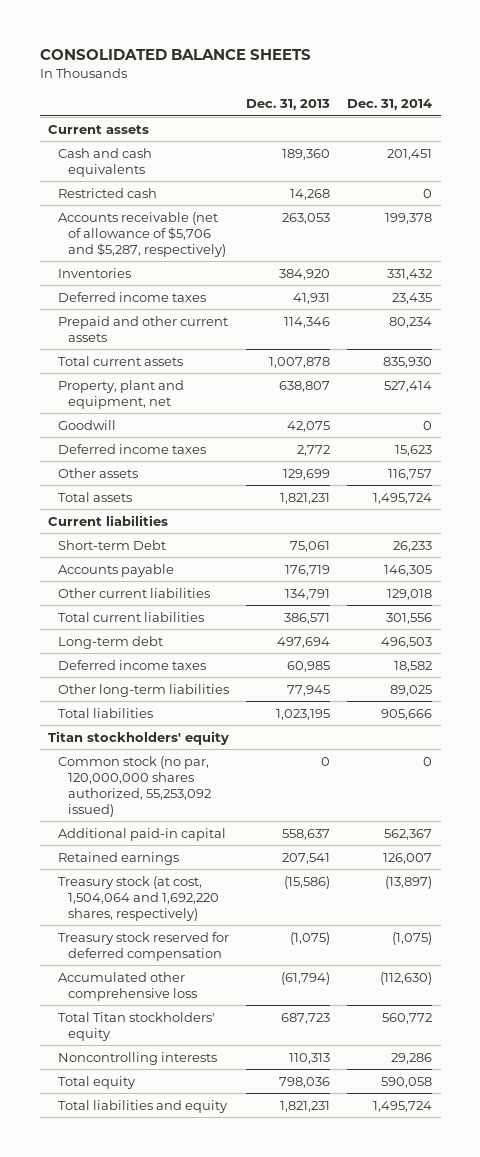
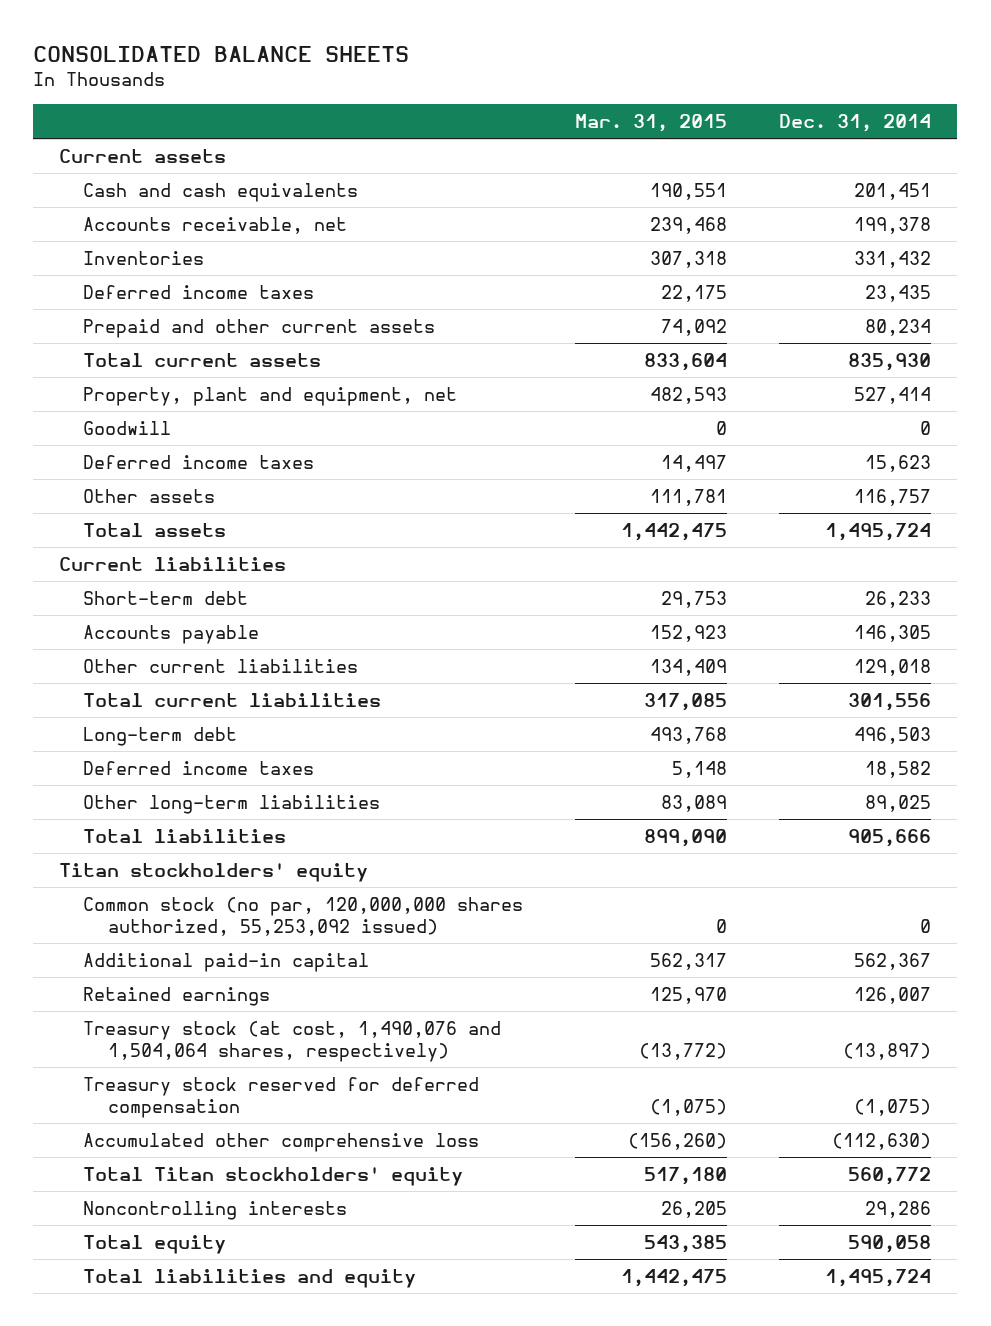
[246,98,331,110] Dec. 31, 2013 -> none
none -> [575,113,728,132] Mar. 31, 2015
[58,187,158,198] Restricted cash -> none
[58,211,227,257] Accounts receivable (net of allowance of $5,706 and $5,287, respectively) -> [83,216,348,234] Accounts receivable, net
[58,539,167,550] Short-term Debt -> [83,590,249,605] Short-term debt
[58,875,220,921] Treasury stock (at cost, 1,504,064 and 1,692,220 shares, respectively) -> [83,1020,502,1063] Treasury stock (at cost, 1,490,076 and 1,504,064 shares, respectively)

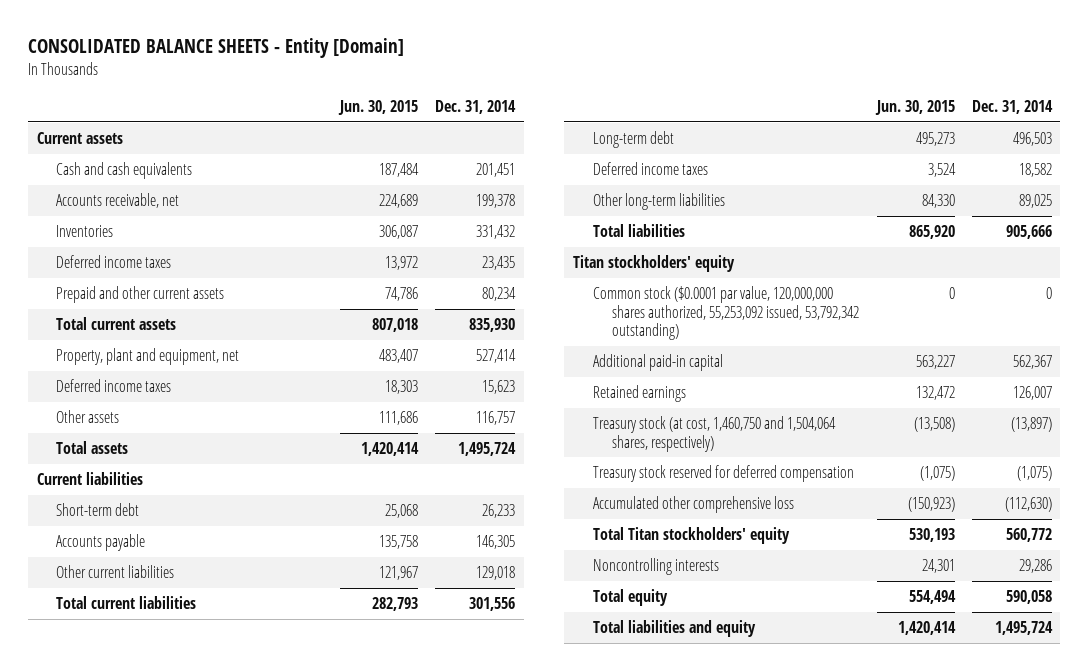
[33,45,410,62] CONSOLIDATED BALANCE SHEETS -> [28,38,405,59] CONSOLIDATED BALANCE SHEETS - Entity [Domain]
[575,113,728,132] Mar. 31, 2015 -> none
none -> [338,100,419,116] Jun. 30, 2015
[83,420,172,435] Goodwill -> none
[83,896,524,937] Common stock (no par, 120,000,000 shares authorized, 55,253,092 issued) -> [592,286,860,341] Common stock ($0.0001 par value, 120,000,000 shares authorized, 55,253,092 issued, 53,792,342 outstanding)
[83,1020,502,1063] Treasury stock (at cost, 1,490,076 and 1,504,064 shares, respectively) -> [592,416,836,452] Treasury stock (at cost, 1,460,750 and 1,504,064 shares, respectively)

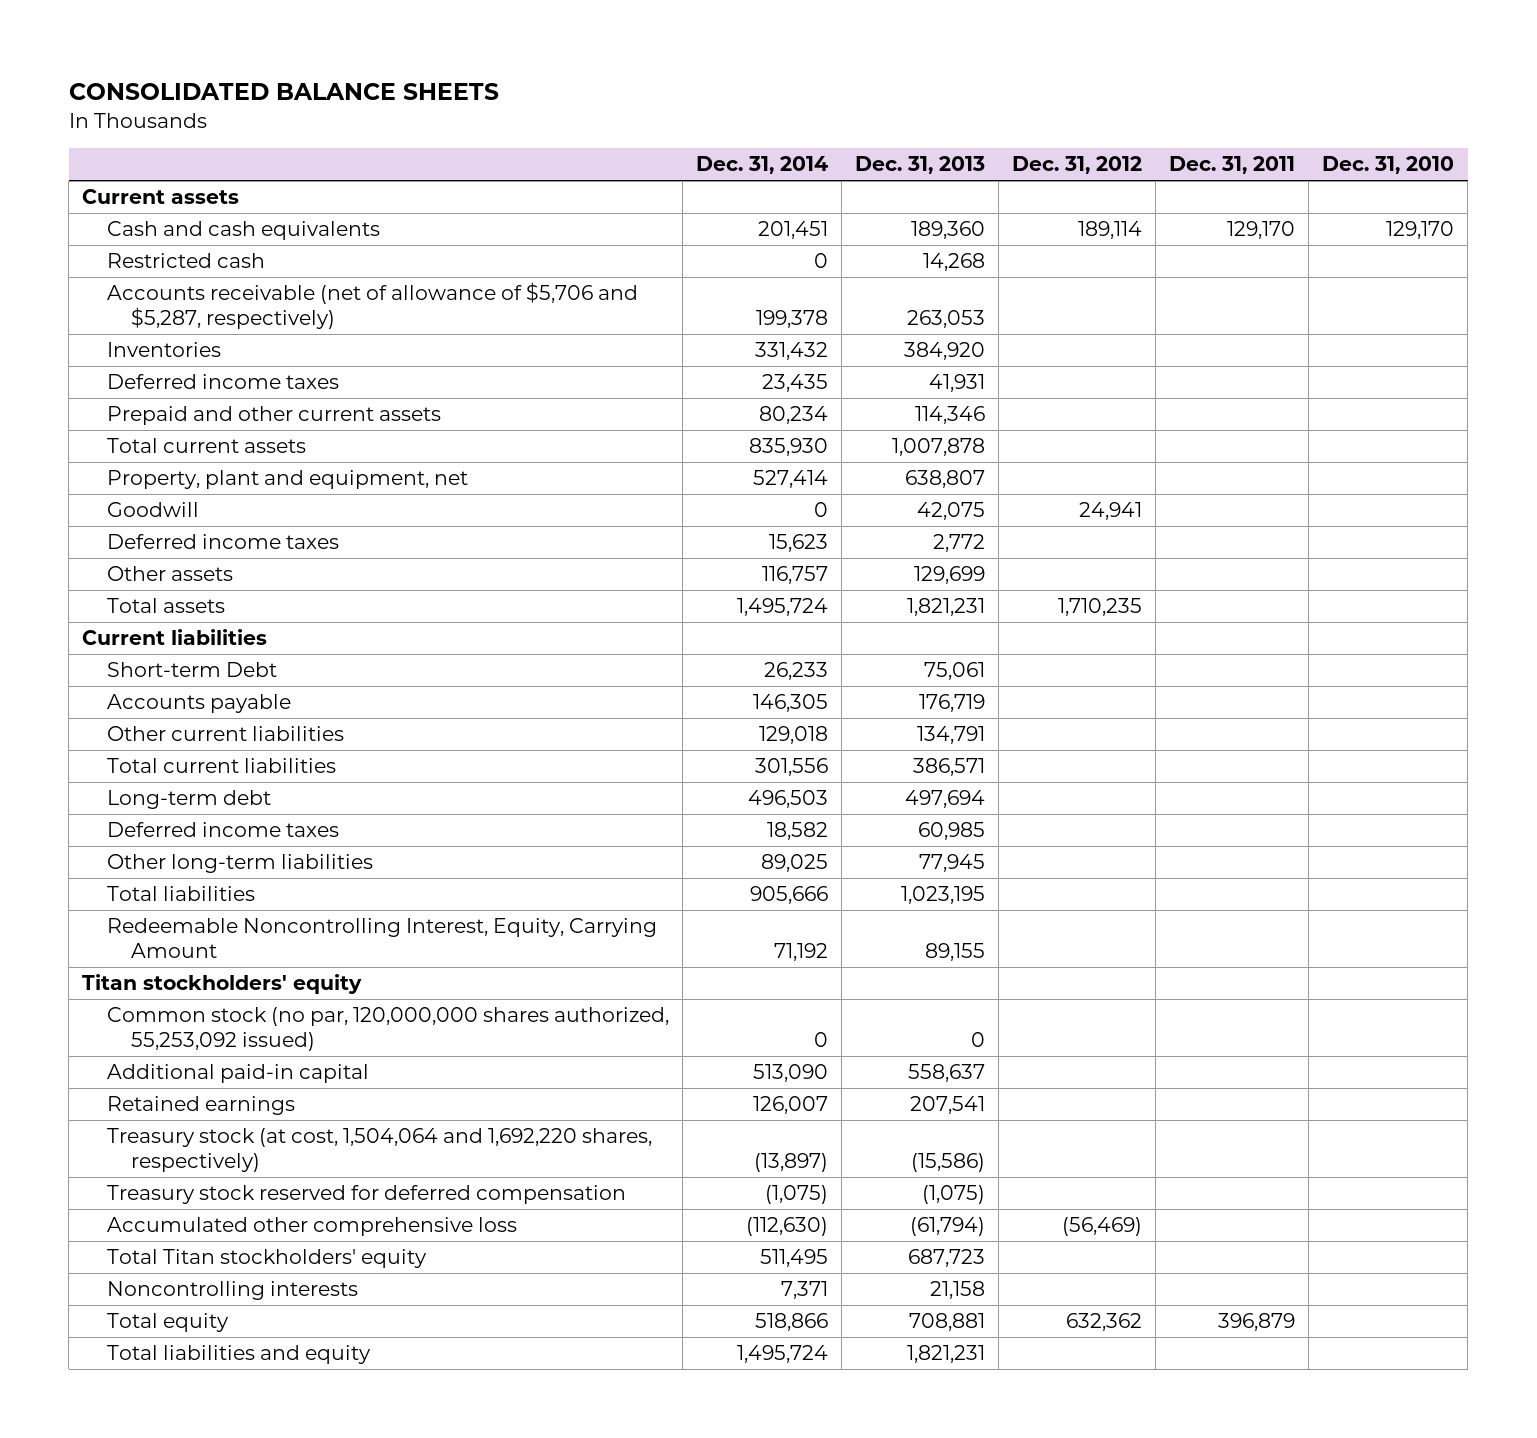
[28,38,405,59] CONSOLIDATED BALANCE SHEETS - Entity [Domain] -> [68,83,499,101] CONSOLIDATED BALANCE SHEETS
[338,100,419,116] Jun. 30, 2015 -> none
none -> [854,156,985,175] Dec. 31, 2013
none -> [1011,156,1142,175] Dec. 31, 2012
none -> [1169,156,1296,175] Dec. 31, 2011
none -> [1322,156,1455,175] Dec. 31, 2010
none -> [106,253,265,269] Restricted cash
[56,193,180,209] Accounts receivable, net -> [106,282,638,330] Accounts receivable (net of allowance of $5,706 and $5,287, respectively)
none -> [106,502,199,518] Goodwill
[56,503,140,517] Short-term debt -> [106,662,277,678] Short-term Debt
none -> [106,918,657,959] Redeemable Noncontrolling Interest, Equity, Carrying Amount
[592,286,860,341] Common stock ($0.0001 par value, 120,000,000 shares authorized, 55,253,092 issued, 53,792,342 outstanding) -> [106,1007,669,1052] Common stock (no par, 120,000,000 shares authorized, 55,253,092 issued)
[1012,355,1052,370] 562,367 -> [752,1064,828,1083] 513,090
[592,416,836,452] Treasury stock (at cost, 1,460,750 and 1,504,064 shares, respectively) -> [106,1128,652,1173] Treasury stock (at cost, 1,504,064 and 1,692,220 shares, respectively)
[1005,528,1052,543] 560,772 -> [759,1249,828,1268] 511,495
[1018,559,1052,574] 29,286 -> [780,1281,828,1300] 7,371
[1005,590,1052,605] 590,058 -> [754,1313,828,1332] 518,866

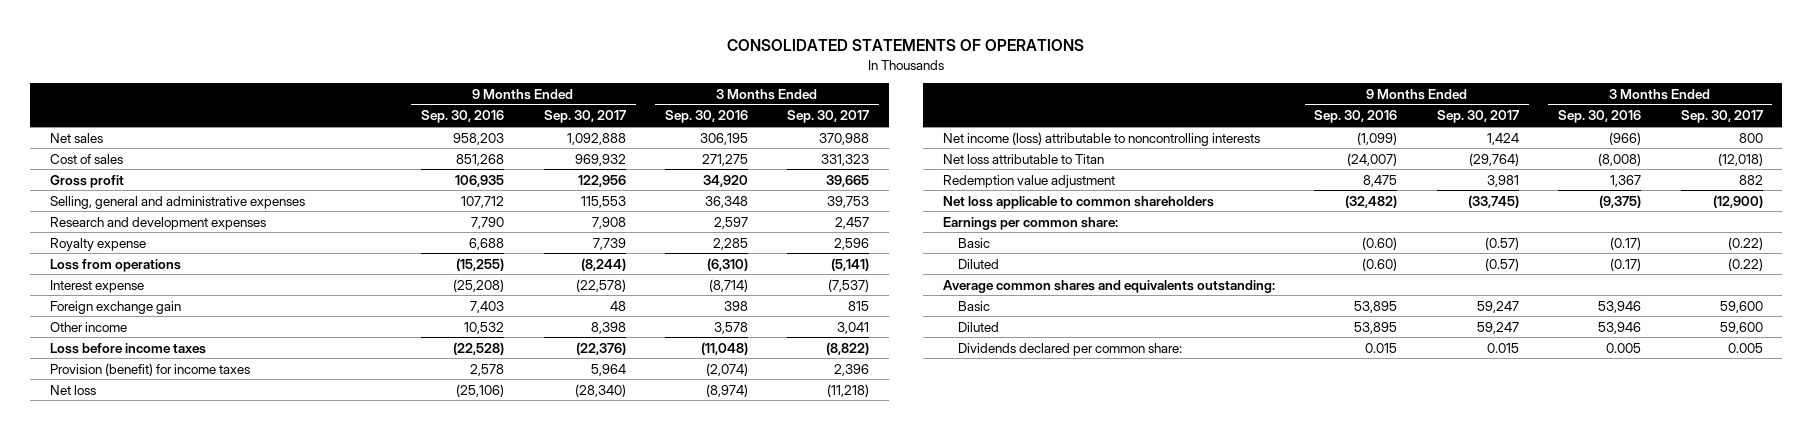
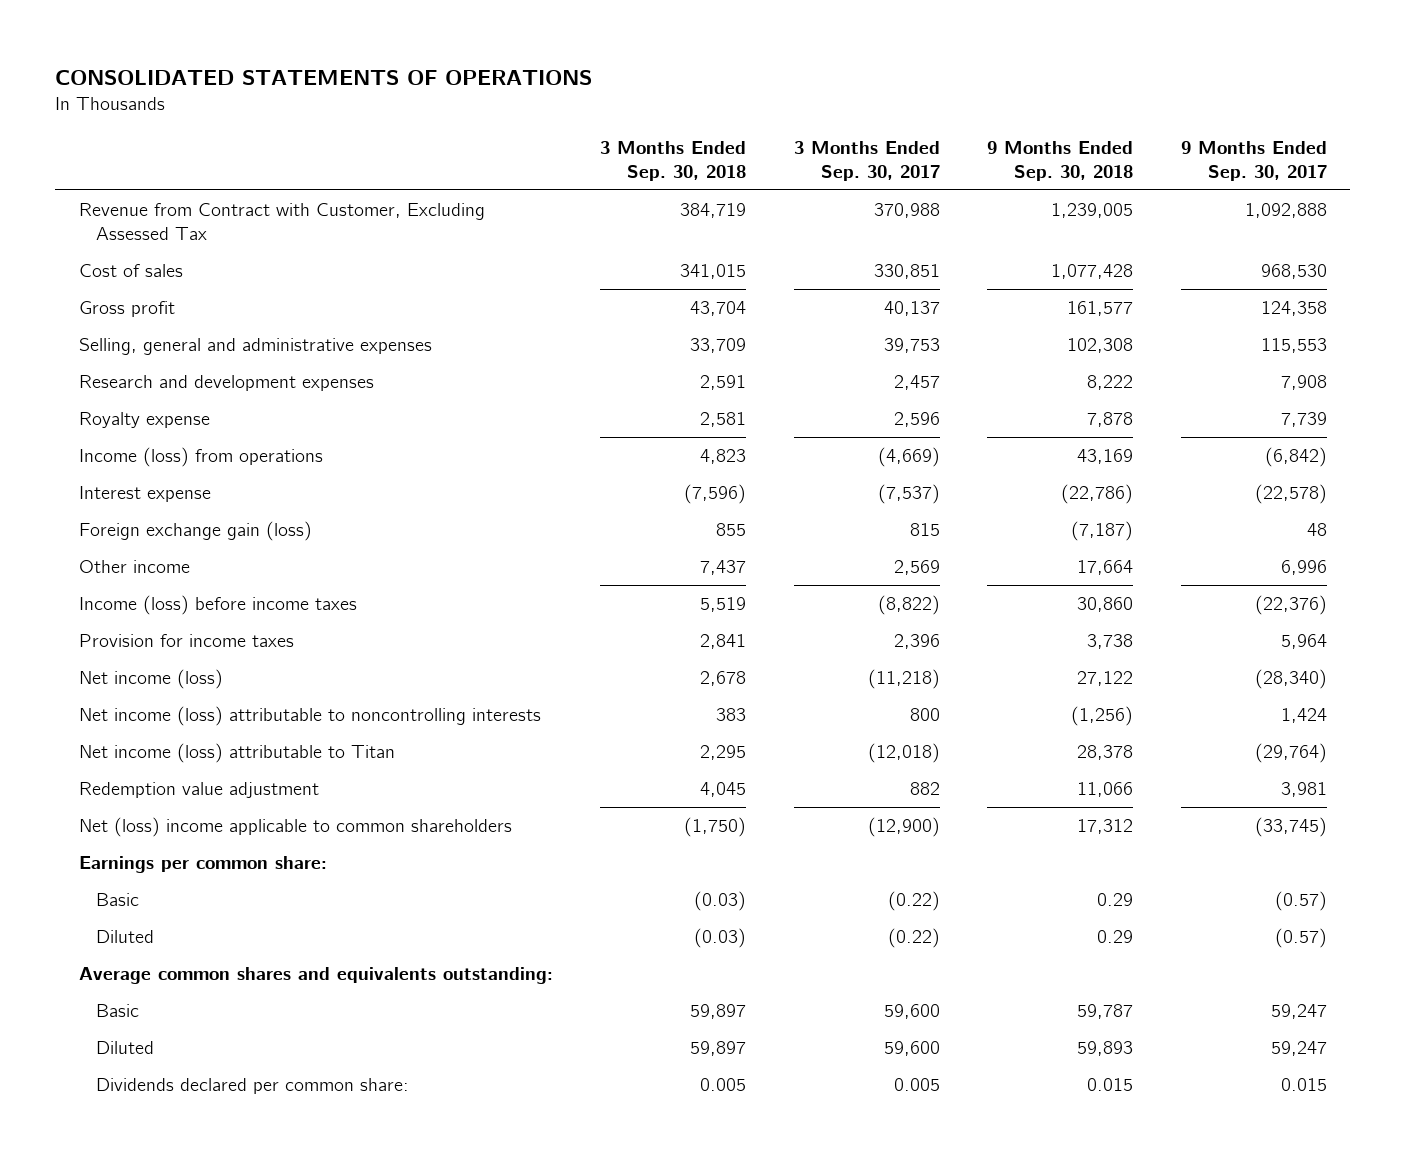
[421,110,505,124] Sep. 30, 2016 -> none
[665,110,749,124] Sep. 30, 2016 -> none
none -> [600,141,747,181] 3 Months Ended Sep. 30, 2018
none -> [987,141,1134,181] 9 Months Ended Sep. 30, 2018
[49,132,103,143] Net sales -> [78,203,485,240] Revenue from Contract with Customer, Excluding Assessed Tax
[574,153,626,166] 969,932 -> [1260,264,1327,280] 968,530
[821,153,870,166] 331,323 -> [873,264,940,280] 330,851
[577,174,626,187] 122,956 -> [1260,301,1327,317] 124,358
[826,174,870,187] 39,665 -> [883,301,940,317] 40,137
[49,258,181,272] Loss from operations -> [78,447,323,468] Income (loss) from operations
[580,257,626,271] (8,244) -> [1264,447,1327,468] (6,842)
[831,257,870,271] (5,141) -> [877,447,940,468] (4,669)
[49,300,181,314] Foreign exchange gain -> [78,521,312,542] Foreign exchange gain (loss)
[590,321,626,334] 8,398 -> [1280,560,1327,576] 6,996
[837,321,870,334] 3,041 -> [893,560,940,576] 2,569
[49,342,206,354] Loss before income taxes -> [78,595,357,616] Income (loss) before income taxes
[49,362,250,376] Provision (benefit) for income taxes -> [78,634,294,648] Provision for income taxes
[49,384,96,395] Net loss -> [78,669,223,690] Net income (loss)
[942,153,1104,164] Net loss attributable to Titan -> [78,743,395,764] Net income (loss) attributable to Titan
[942,195,1214,209] Net loss applicable to common shareholders -> [78,817,512,838] Net (loss) income applicable to common shareholders

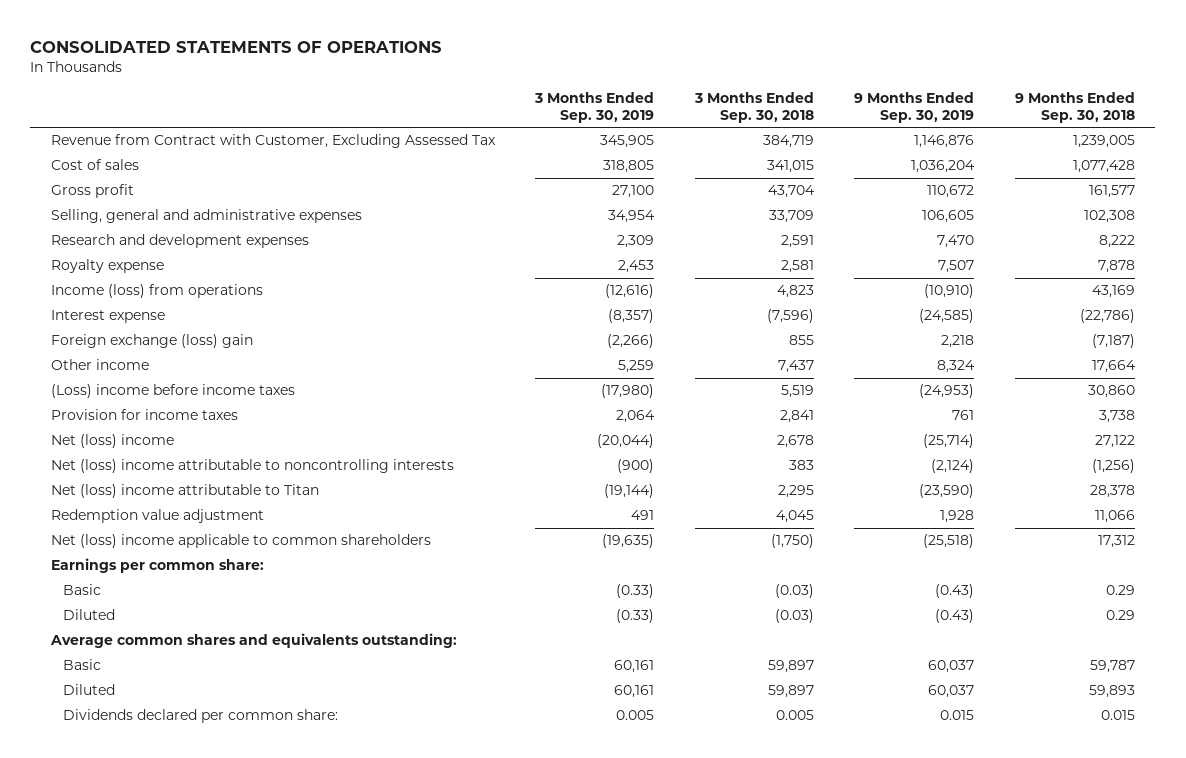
[793,141,940,181] 3 Months Ended Sep. 30, 2017 -> none
[1180,141,1327,181] 9 Months Ended Sep. 30, 2017 -> none
none -> [534,92,655,123] 3 Months Ended Sep. 30, 2019
none -> [854,92,975,123] 9 Months Ended Sep. 30, 2019
[78,521,312,542] Foreign exchange gain (loss) -> [50,334,253,349] Foreign exchange (loss) gain
[78,595,357,616] Income (loss) before income taxes -> [50,384,295,399] (Loss) income before income taxes
[78,669,223,690] Net income (loss) -> [50,434,174,449] Net (loss) income
[78,706,541,727] Net income (loss) attributable to noncontrolling interests -> [50,459,454,474] Net (loss) income attributable to noncontrolling interests
[78,743,395,764] Net income (loss) attributable to Titan -> [50,484,319,499] Net (loss) income attributable to Titan

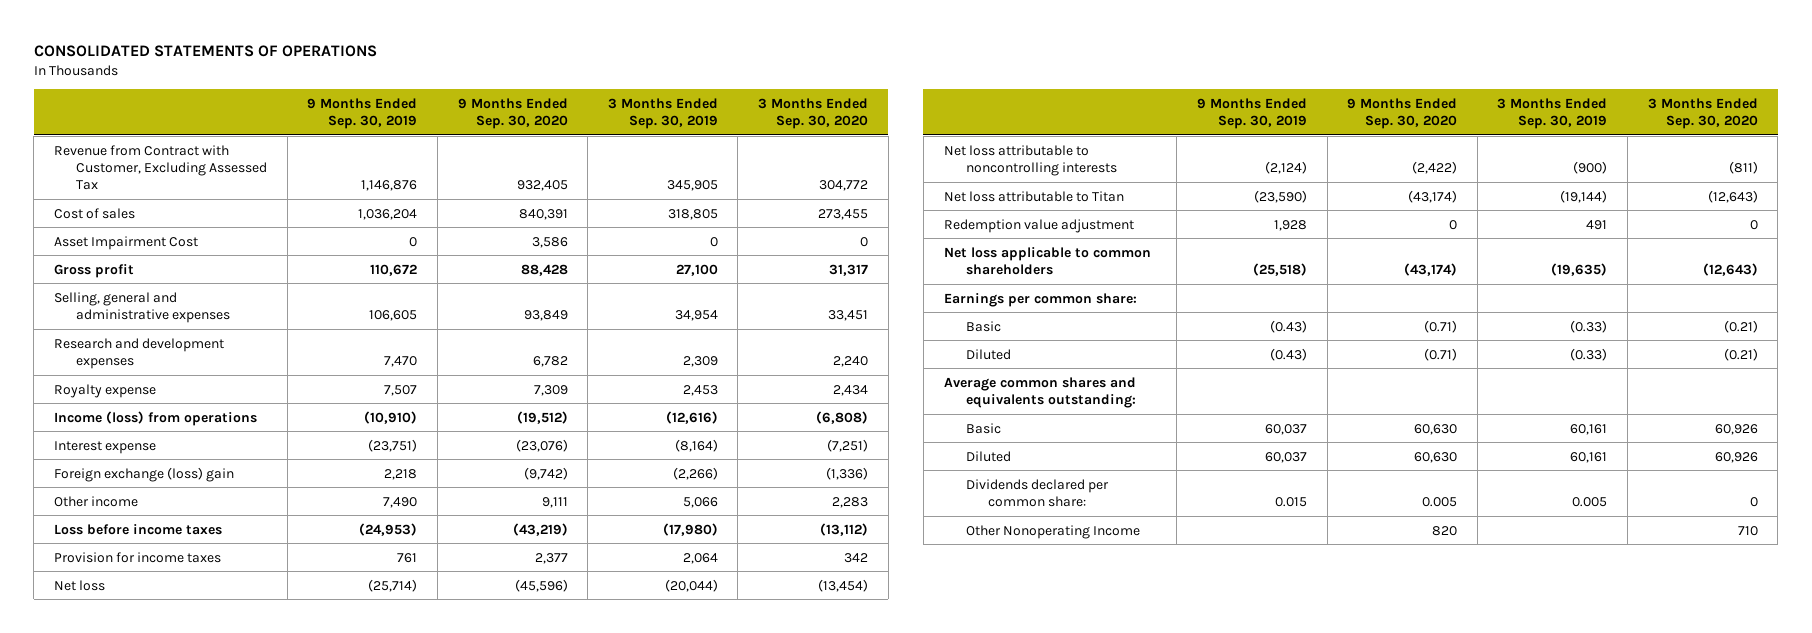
[693,92,814,123] 3 Months Ended Sep. 30, 2018 -> none
[1014,92,1135,123] 9 Months Ended Sep. 30, 2018 -> none
none -> [457,97,568,129] 9 Months Ended Sep. 30, 2020
none -> [758,97,869,129] 3 Months Ended Sep. 30, 2020
none -> [54,235,199,250] Asset Impairment Cost
[608,309,655,324] (8,357) -> [674,438,718,452] (8,164)
[919,309,975,324] (24,585) -> [368,438,418,452] (23,751)
[618,360,655,374] 5,259 -> [682,496,718,508] 5,066
[937,360,976,374] 8,324 -> [383,496,418,508] 7,490
[50,384,295,399] (Loss) income before income taxes -> [54,523,223,535] Loss before income taxes
[50,434,174,449] Net (loss) income -> [54,579,106,591] Net loss
[50,459,454,474] Net (loss) income attributable to noncontrolling interests -> [943,144,1117,176] Net loss attributable to noncontrolling interests
[50,484,319,499] Net (loss) income attributable to Titan -> [943,190,1124,202] Net loss attributable to Titan
[50,534,431,549] Net (loss) income applicable to common shareholders -> [943,246,1151,275] Net loss applicable to common shareholders
none -> [965,524,1140,539] Other Nonoperating Income

